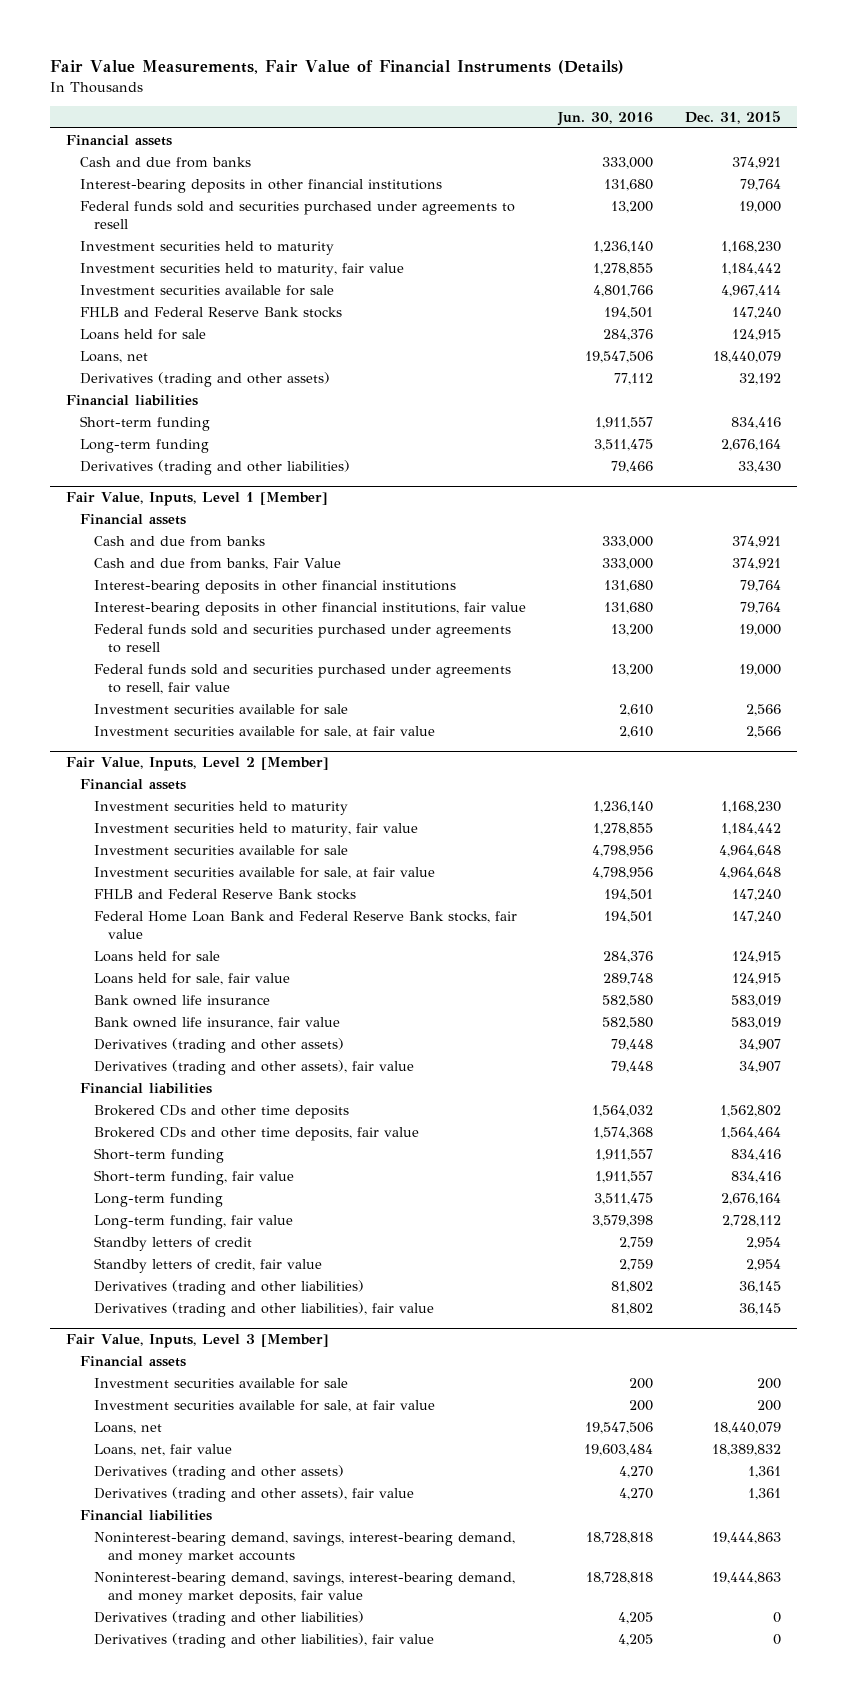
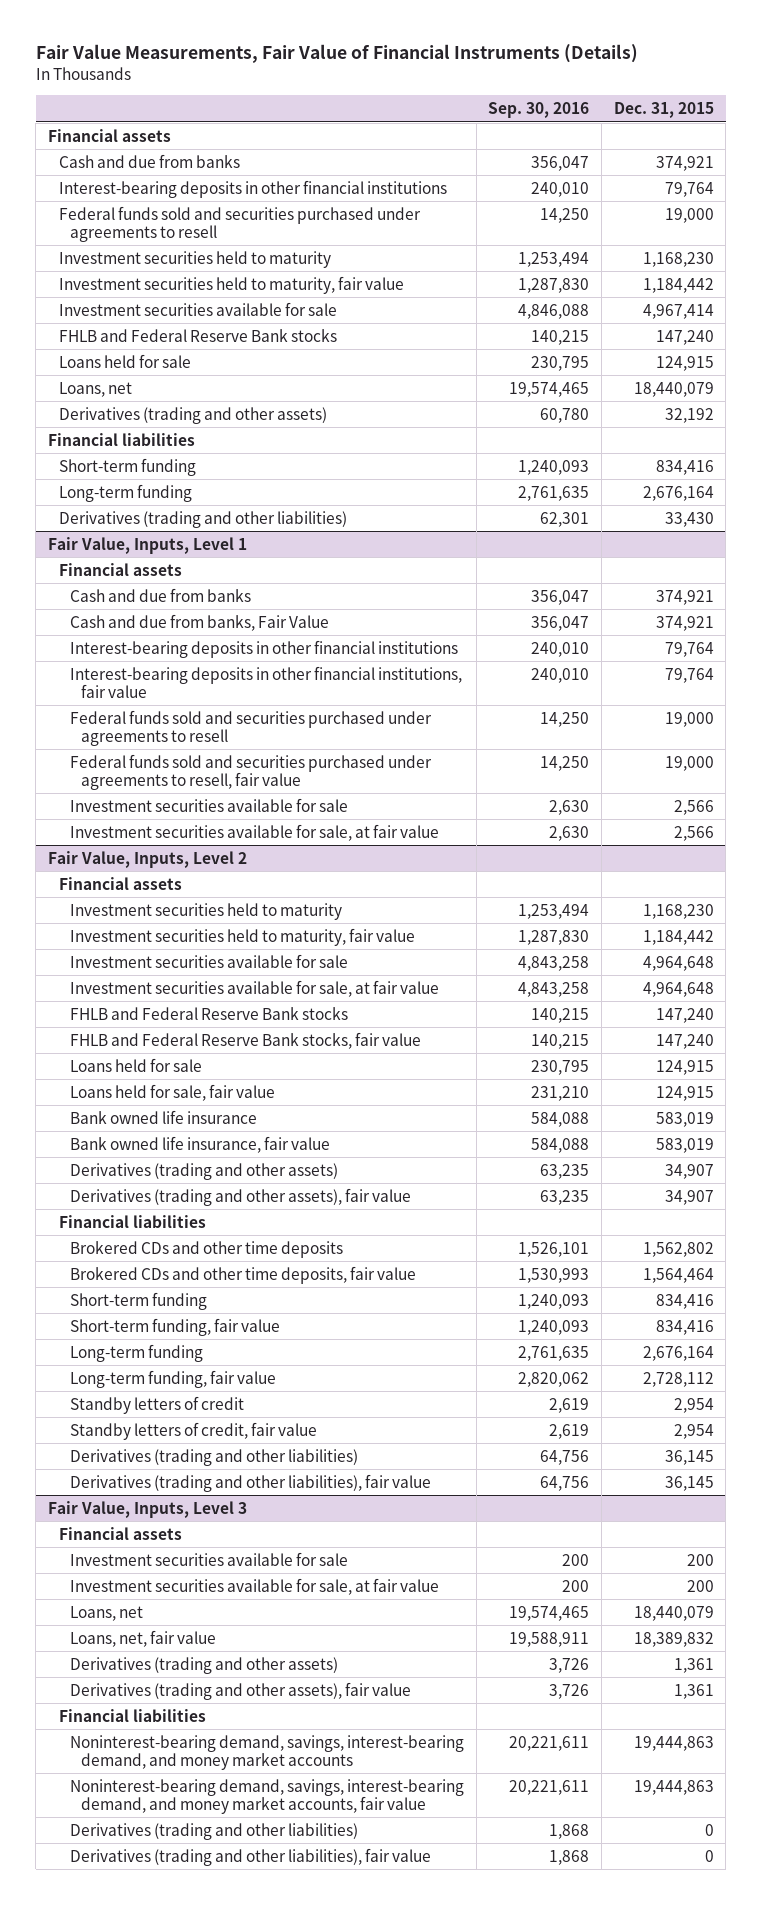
[557,111,654,126] Jun. 30, 2016 -> none
none -> [488,101,590,118] Sep. 30, 2016
[66,491,329,506] Fair Value, Inputs, Level 1 [Member] -> [47,536,247,554] Fair Value, Inputs, Level 1
[66,756,330,771] Fair Value, Inputs, Level 2 [Member] -> [47,850,247,868] Fair Value, Inputs, Level 2
[93,910,517,940] Federal Home Loan Bank and Federal Reserve Bank stocks, fair value -> [70,1031,422,1049] FHLB and Federal Reserve Bank stocks, fair value
[66,1333,330,1348] Fair Value, Inputs, Level 3 [Member] -> [47,1500,247,1518] Fair Value, Inputs, Level 3
[93,1571,515,1605] Noninterest-bearing demand, savings, interest-bearing demand, and money market deposits, fair value -> [70,1778,465,1814] Noninterest-bearing demand, savings, interest-bearing demand, and money market accounts, fair value

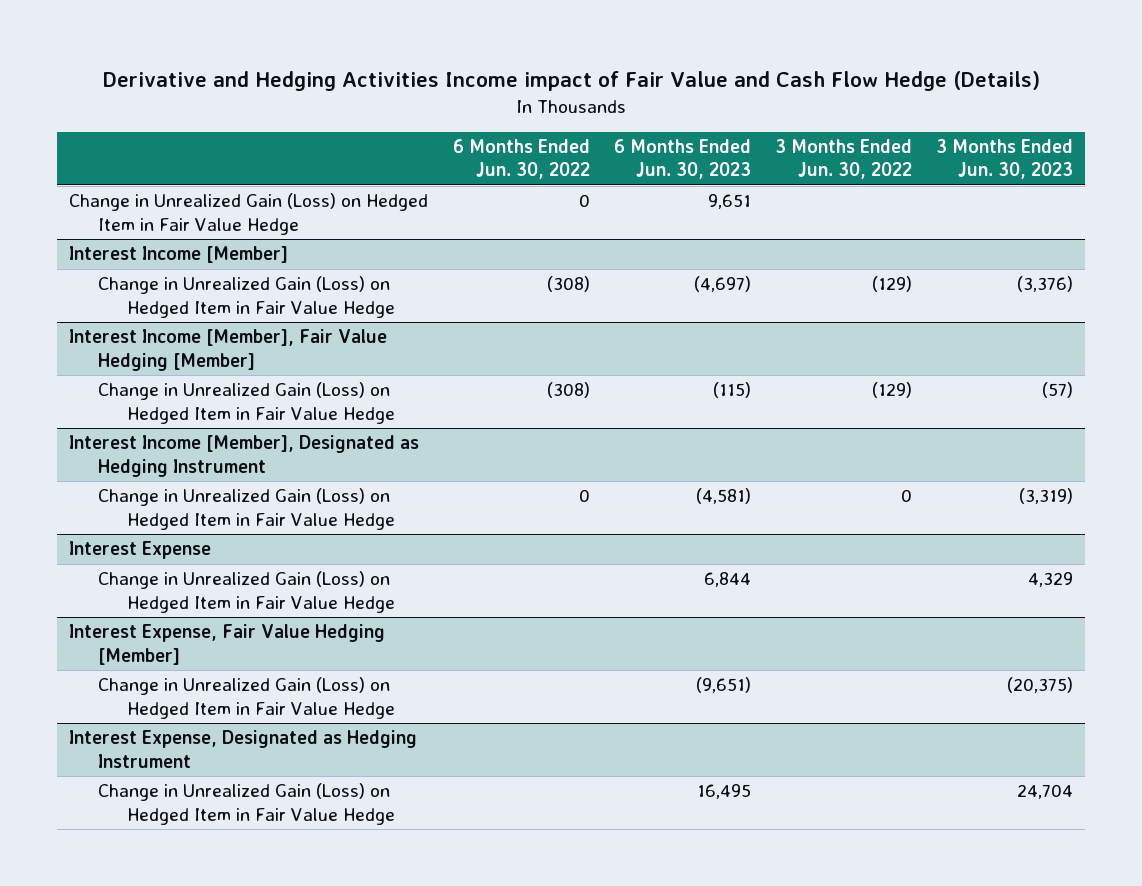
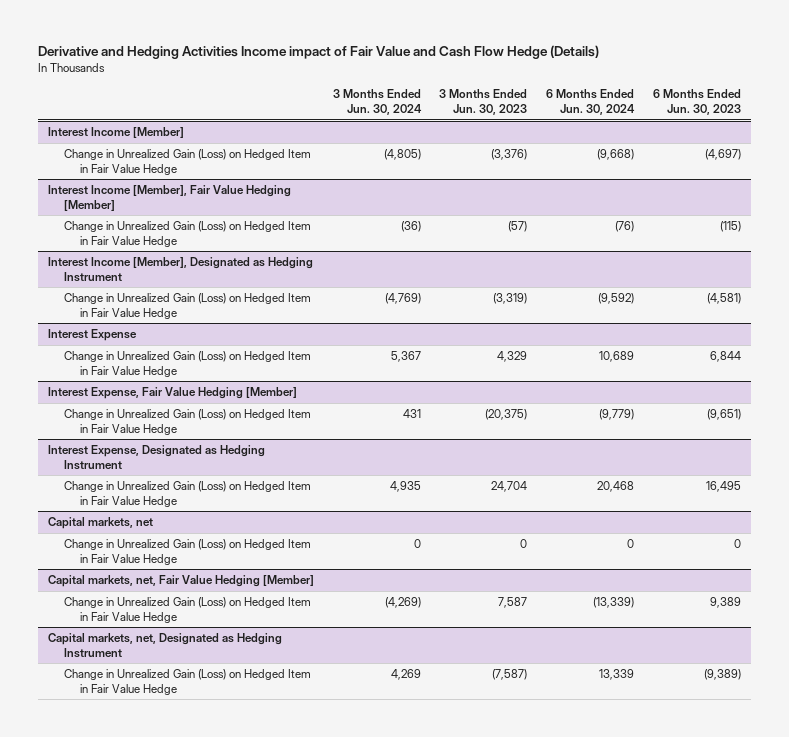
[452,138,590,180] 6 Months Ended Jun. 30, 2022 -> none
[774,138,912,180] 3 Months Ended Jun. 30, 2022 -> none
none -> [332,89,422,115] 3 Months Ended Jun. 30, 2024
none -> [546,89,636,115] 6 Months Ended Jun. 30, 2024
[69,193,429,235] Change in Unrealized Gain (Loss) on Hedged Item in Fair Value Hedge -> none
none -> [47,517,153,530] Capital markets, net
none -> [63,539,311,565] Change in Unrealized Gain (Loss) on Hedged Item in Fair Value Hedge
none -> [47,575,314,588] Capital markets, net, Fair Value Hedging [Member]
none -> [63,597,311,623] Change in Unrealized Gain (Loss) on Hedged Item in Fair Value Hedge
none -> [47,633,282,658] Capital markets, net, Designated as Hedging Instrument
none -> [63,669,311,695] Change in Unrealized Gain (Loss) on Hedged Item in Fair Value Hedge

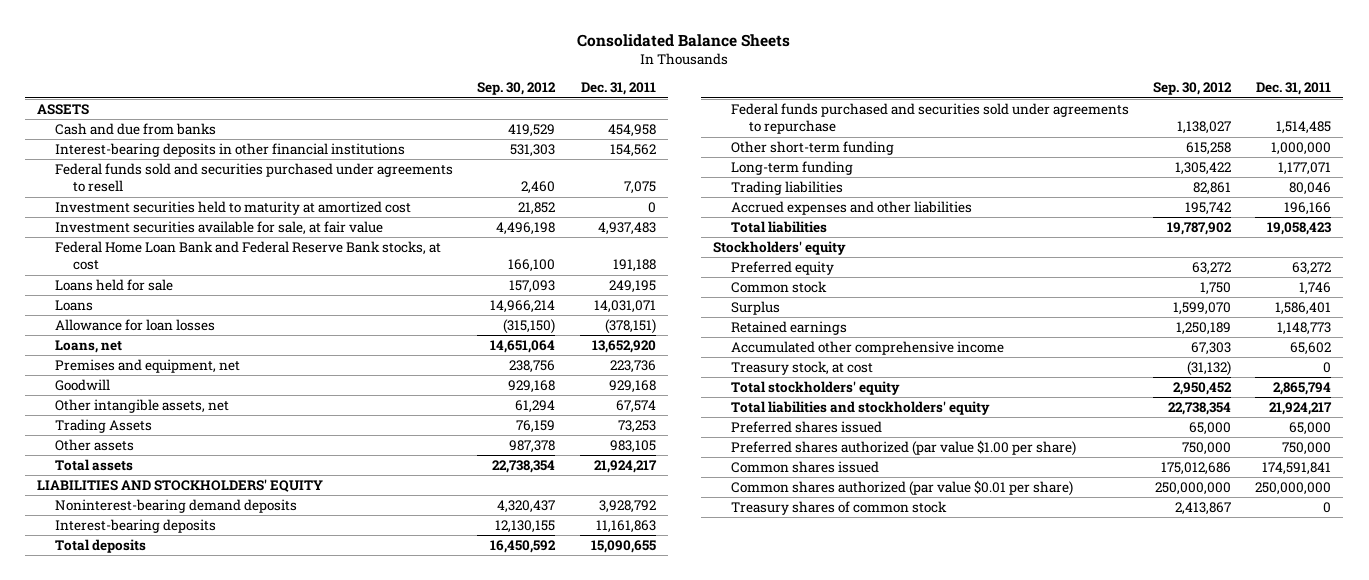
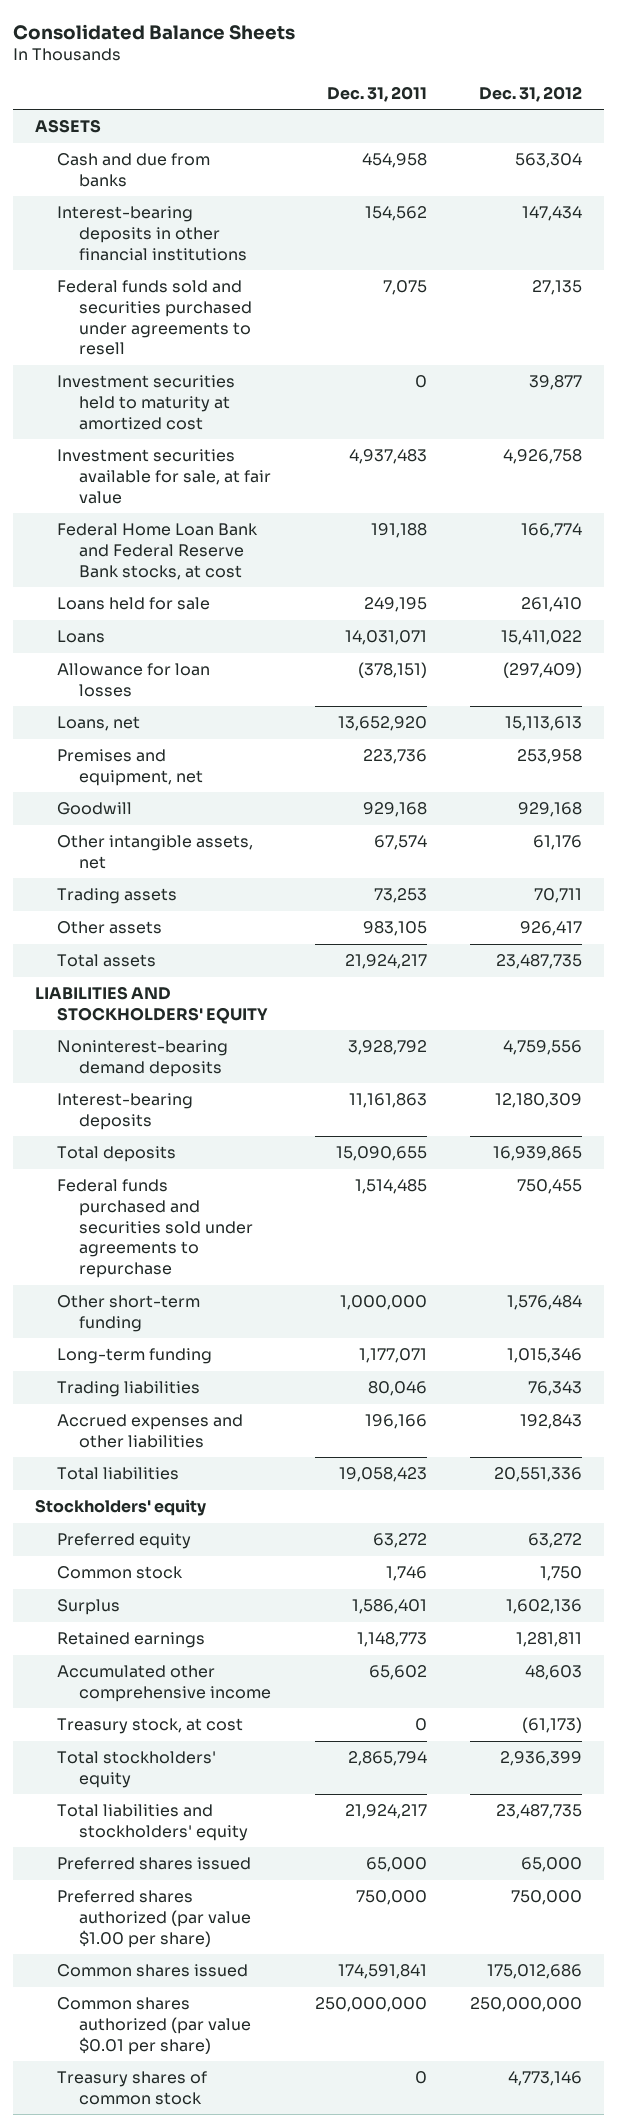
[477,82,557,96] Sep. 30, 2012 -> none
none -> [479,85,583,102] Dec. 31, 2012
[55,419,153,434] Trading Assets -> [57,888,178,905] Trading assets

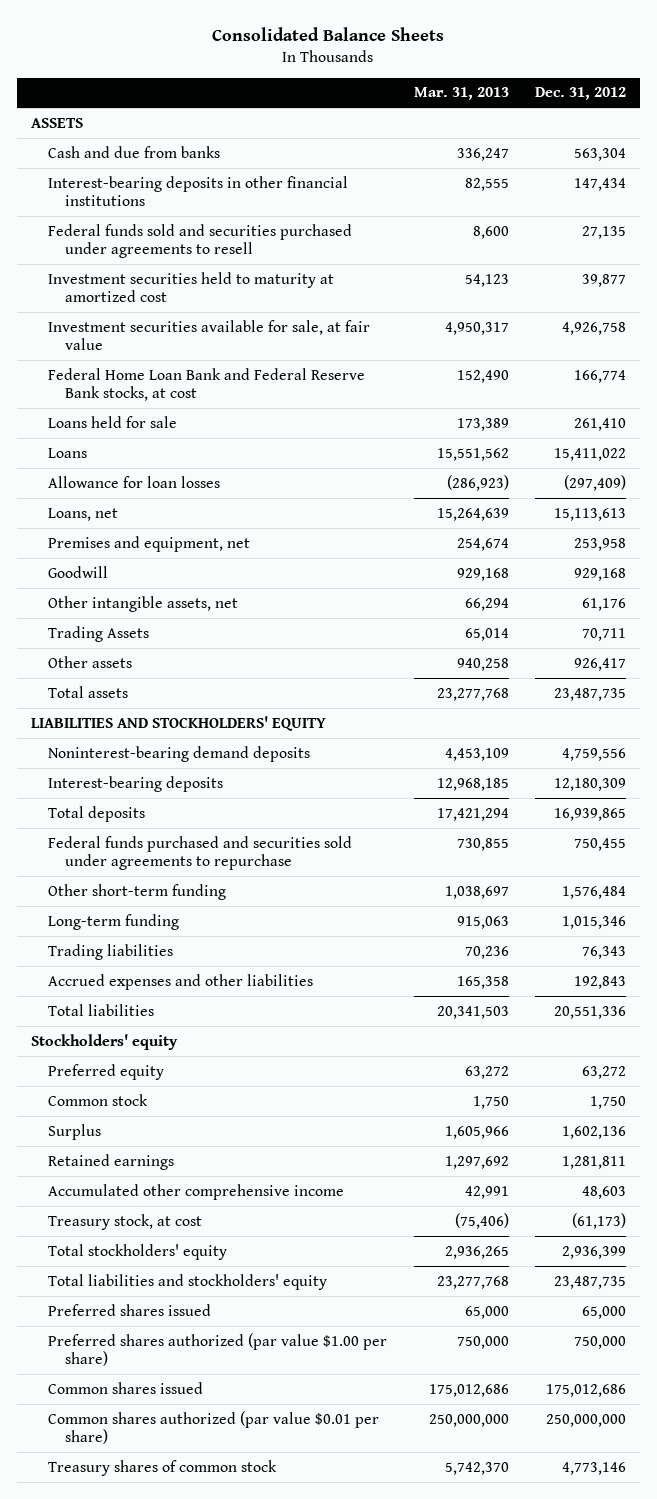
[326,85,427,102] Dec. 31, 2011 -> none
none -> [413,87,509,101] Mar. 31, 2013
[57,888,178,905] Trading assets -> [47,625,149,642] Trading Assets

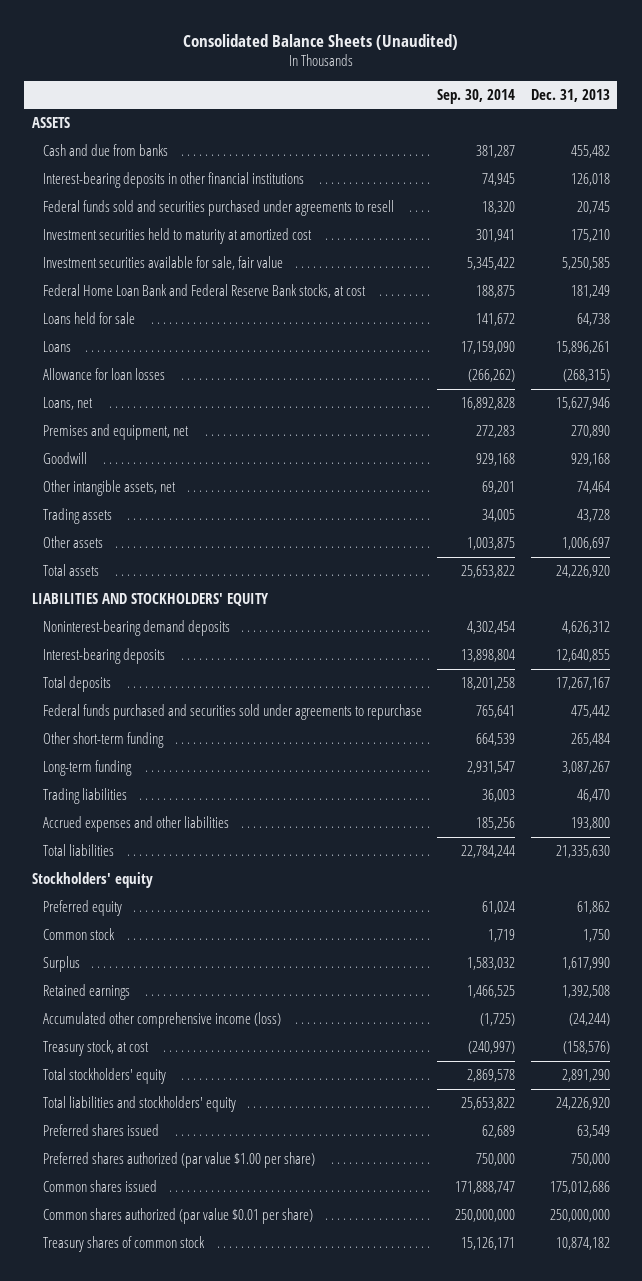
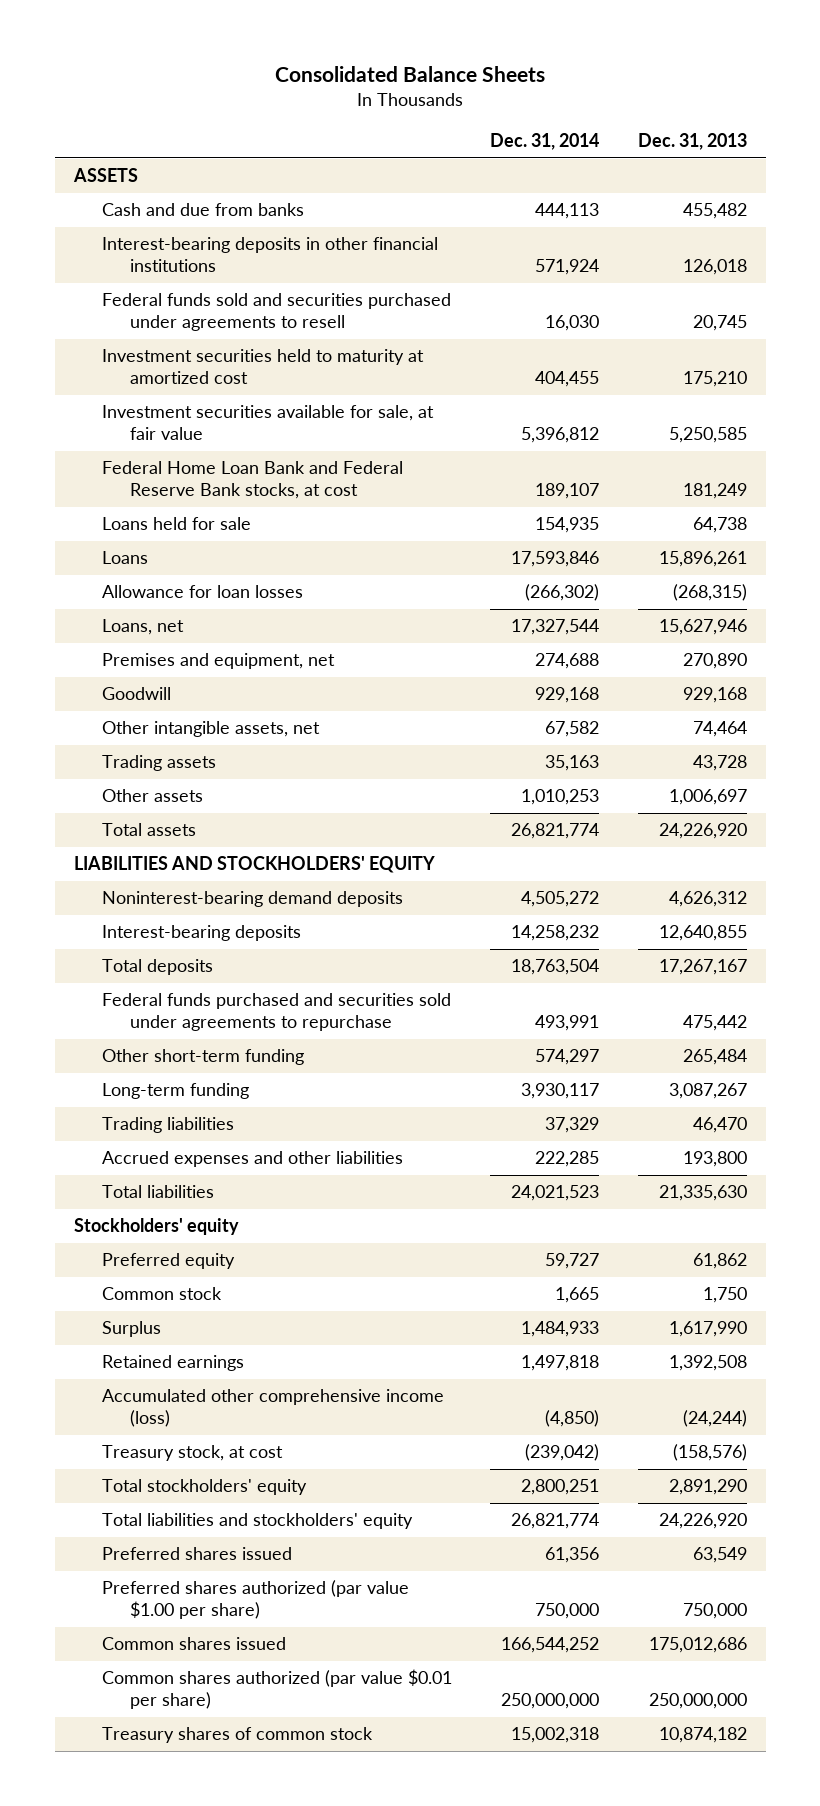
[182,33,458,50] Consolidated Balance Sheets (Unaudited) -> [275,66,546,83] Consolidated Balance Sheets
[437,88,516,104] Sep. 30, 2014 -> none
none -> [490,133,600,151] Dec. 31, 2014
[43,255,284,270] Investment securities available for sale, fair value -> [101,405,434,441] Investment securities available for sale, at fair value

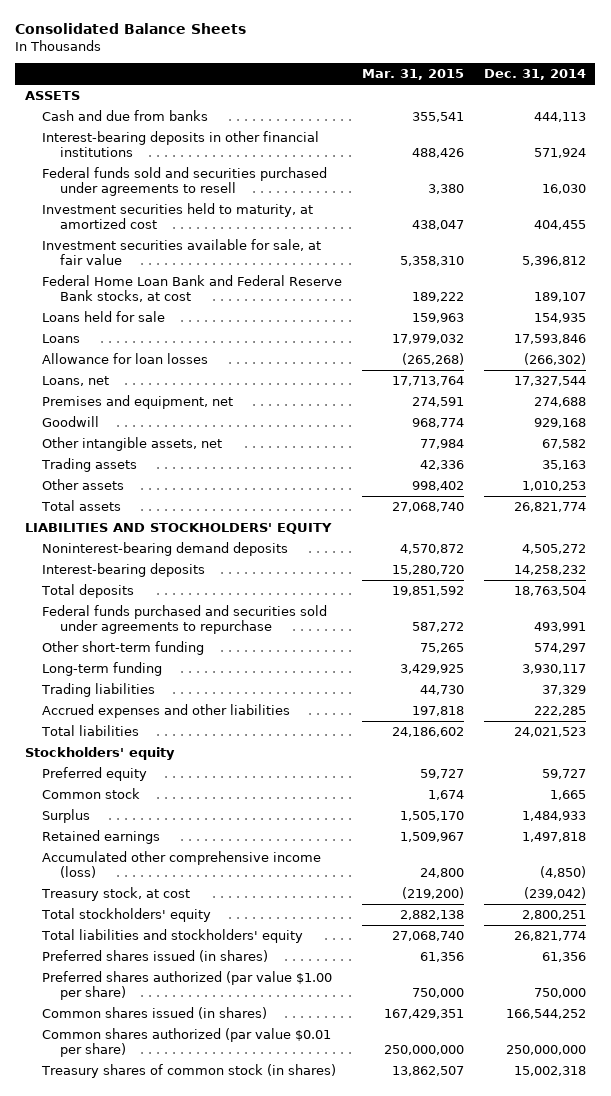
[637,133,747,151] Dec. 31, 2013 -> none
none -> [361,69,464,81] Mar. 31, 2015
[101,349,424,385] Investment securities held to maturity at amortized cost -> [42,203,314,230] Investment securities held to maturity, at amortized cost
[101,1547,292,1561] Preferred shares issued -> [42,950,269,963] Preferred shares issued (in shares)
[101,1637,286,1651] Common shares issued -> [42,1007,268,1020] Common shares issued (in shares)
[101,1727,373,1744] Treasury shares of common stock -> [41,1064,337,1079] Treasury shares of common stock (in shares)

